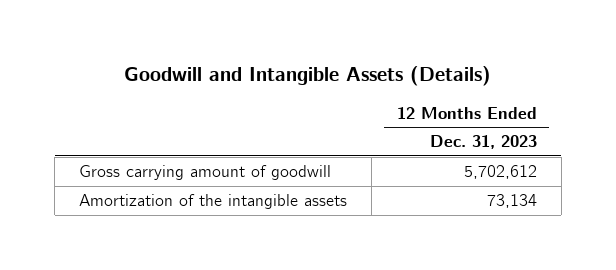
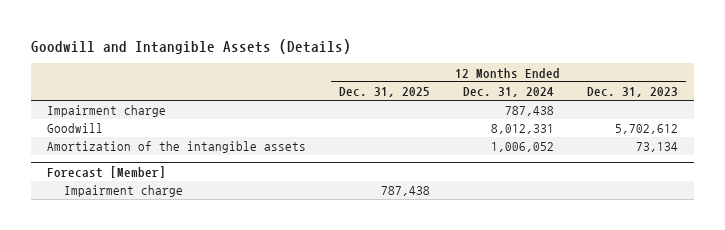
none -> [339,87,431,98] Dec. 31, 2025
none -> [462,87,554,98] Dec. 31, 2024
none -> [47,105,167,118] Impairment charge
[79,165,332,181] Gross carrying amount of goodwill -> [47,123,104,134] Goodwill
none -> [47,165,167,178] Forecast [Member]
none -> [63,185,183,198] Impairment charge

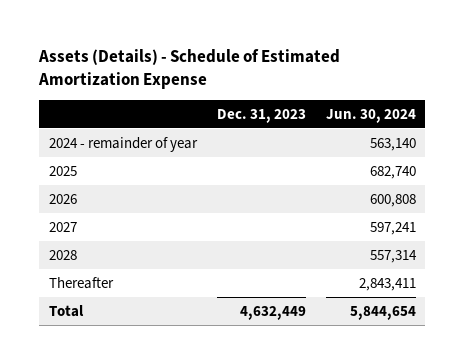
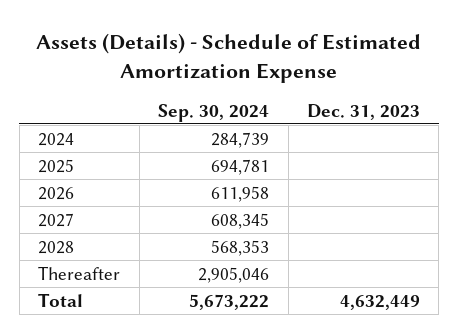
[325,108,416,123] Jun. 30, 2024 -> none
none -> [158,103,270,122] Sep. 30, 2024
[48,136,198,152] 2024 - remainder of year -> [38,132,75,146] 2024

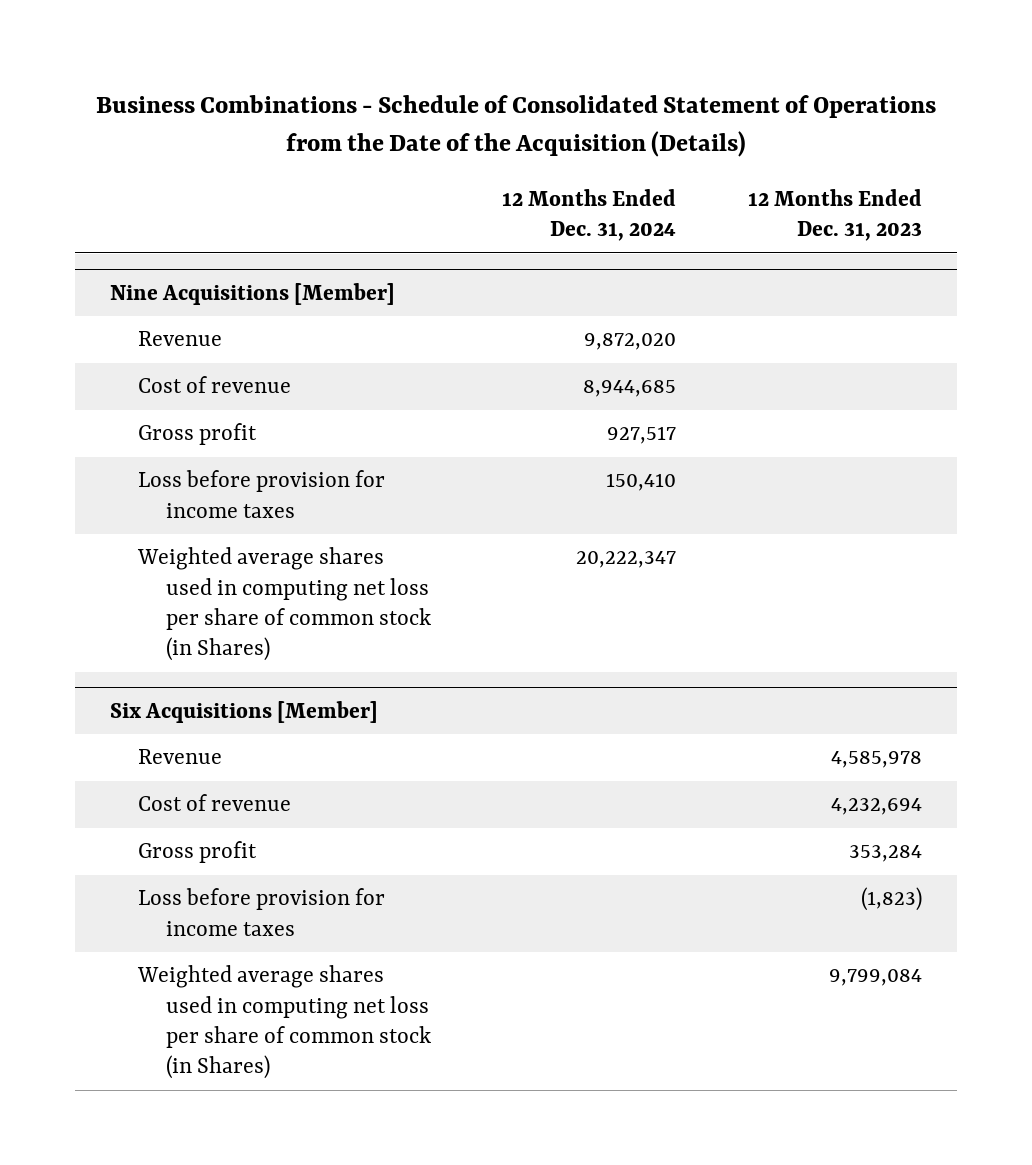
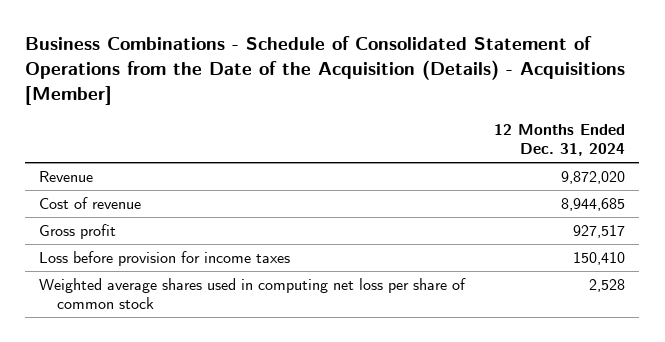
[95,94,936,157] Business Combinations - Schedule of Consolidated Statement of Operations from the Date of the Acquisition (Details) -> [25,36,626,105] Business Combinations - Schedule of Consolidated Statement of Operations from the Date of the Acquisition (Details) - Acquisitions [Member]
[747,188,922,241] 12 Months Ended Dec. 31, 2023 -> none
[110,282,396,305] Nine Acquisitions [Member] -> none
[110,700,379,723] Six Acquisitions [Member] -> none
[138,749,223,765] Revenue -> none
[138,794,292,812] Cost of revenue -> none
[138,841,258,864] Gross profit -> none
[138,888,386,936] Loss before provision for income taxes -> none
[137,965,431,1080] Weighted average shares used in computing net loss per share of common stock (in Shares) -> none
[137,547,431,662] Weighted average shares used in computing net loss per share of common stock (in Shares) -> [39,278,467,310] Weighted average shares used in computing net loss per share of common stock
[576,551,677,569] 20,222,347 -> [589,279,626,293] 2,528

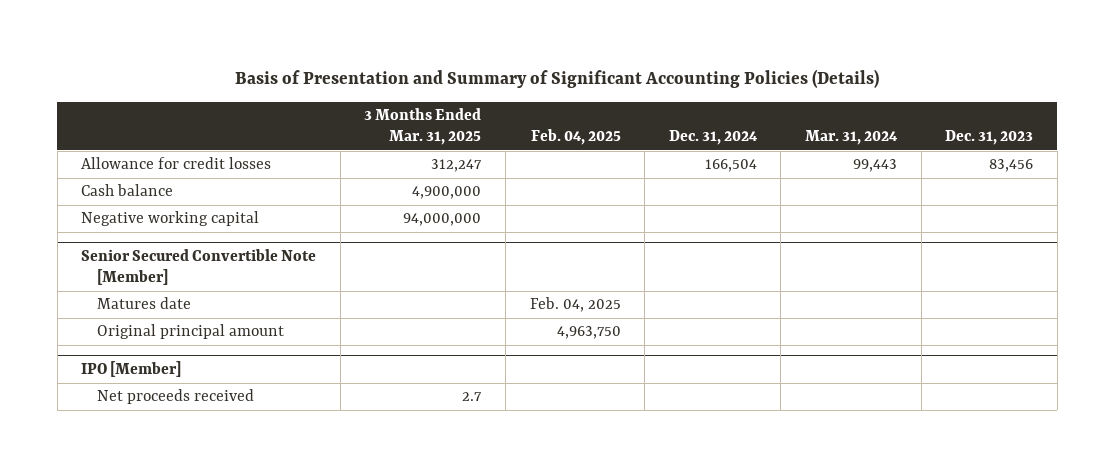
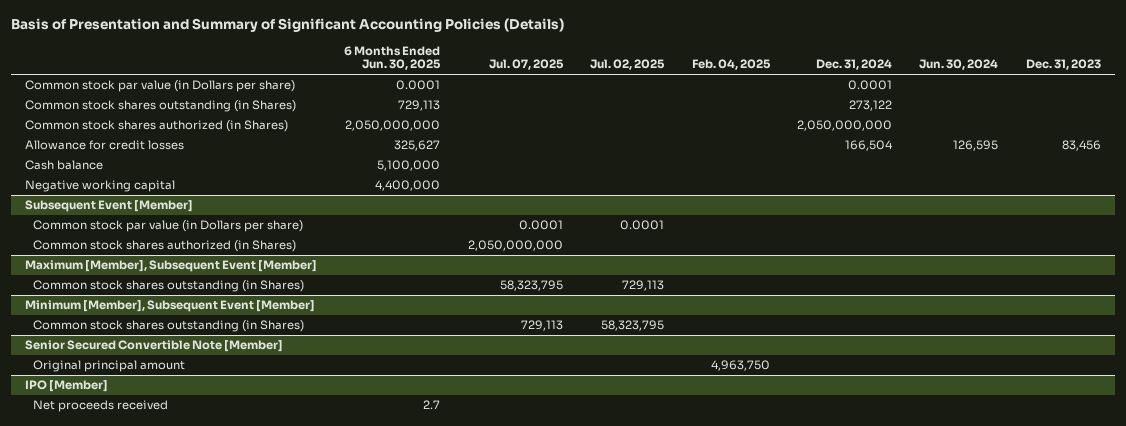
[364,108,482,146] 3 Months Ended Mar. 31, 2025 -> none
[805,130,899,146] Mar. 31, 2024 -> none
none -> [344,45,442,71] 6 Months Ended Jun. 30, 2025
none -> [488,59,564,71] Jul. 07, 2025
none -> [590,59,666,71] Jul. 02, 2025
none -> [919,59,999,71] Jun. 30, 2024
none -> [24,80,295,93] Common stock par value (in Dollars per share)
none -> [24,100,296,113] Common stock shares outstanding (in Shares)
none -> [24,120,288,133] Common stock shares authorized (in Shares)
none -> [24,200,193,213] Subsequent Event [Member]
none -> [33,220,304,233] Common stock par value (in Dollars per share)
none -> [33,240,297,253] Common stock shares authorized (in Shares)
none -> [24,260,317,273] Maximum [Member], Subsequent Event [Member]
none -> [33,280,305,293] Common stock shares outstanding (in Shares)
none -> [24,300,315,313] Minimum [Member], Subsequent Event [Member]
none -> [33,320,305,333] Common stock shares outstanding (in Shares)
[97,297,192,310] Matures date -> none

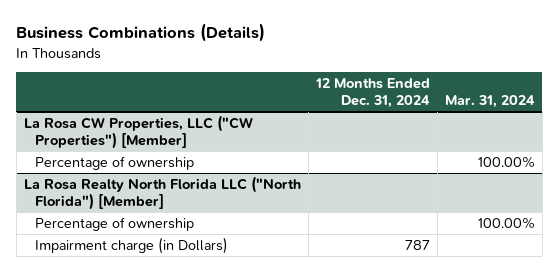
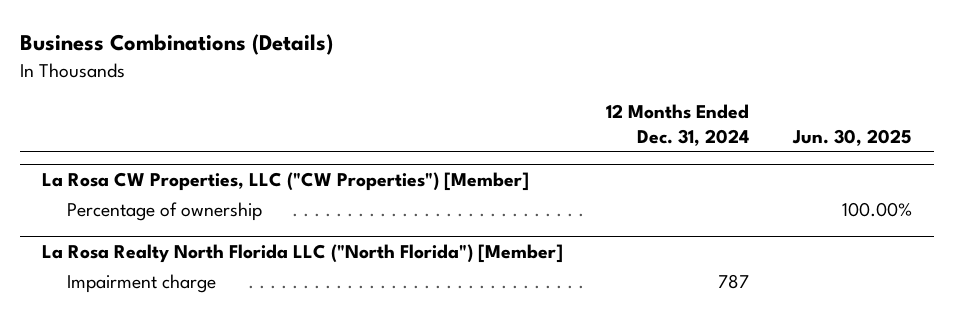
[444,95,535,109] Mar. 31, 2024 -> none
none -> [791,128,912,146] Jun. 30, 2025
[34,216,194,231] Percentage of ownership -> none
[34,236,228,254] Impairment charge (in Dollars) -> [66,273,216,293] Impairment charge

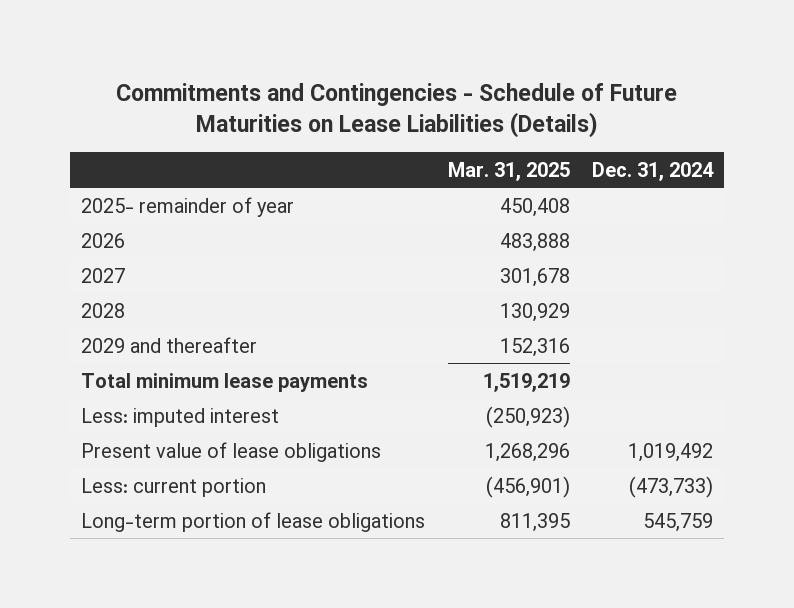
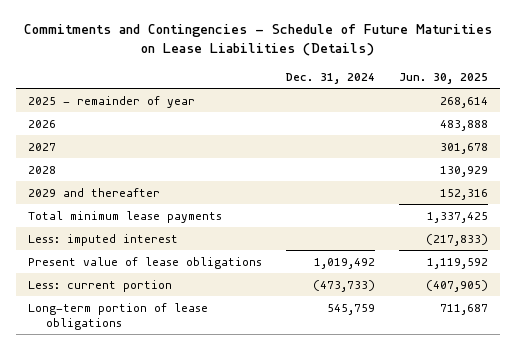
[447,161,570,181] Mar. 31, 2025 -> none
none -> [399,72,489,84] Jun. 30, 2025
[80,196,294,217] 2025- remainder of year -> [27,95,195,108] 2025 - remainder of year

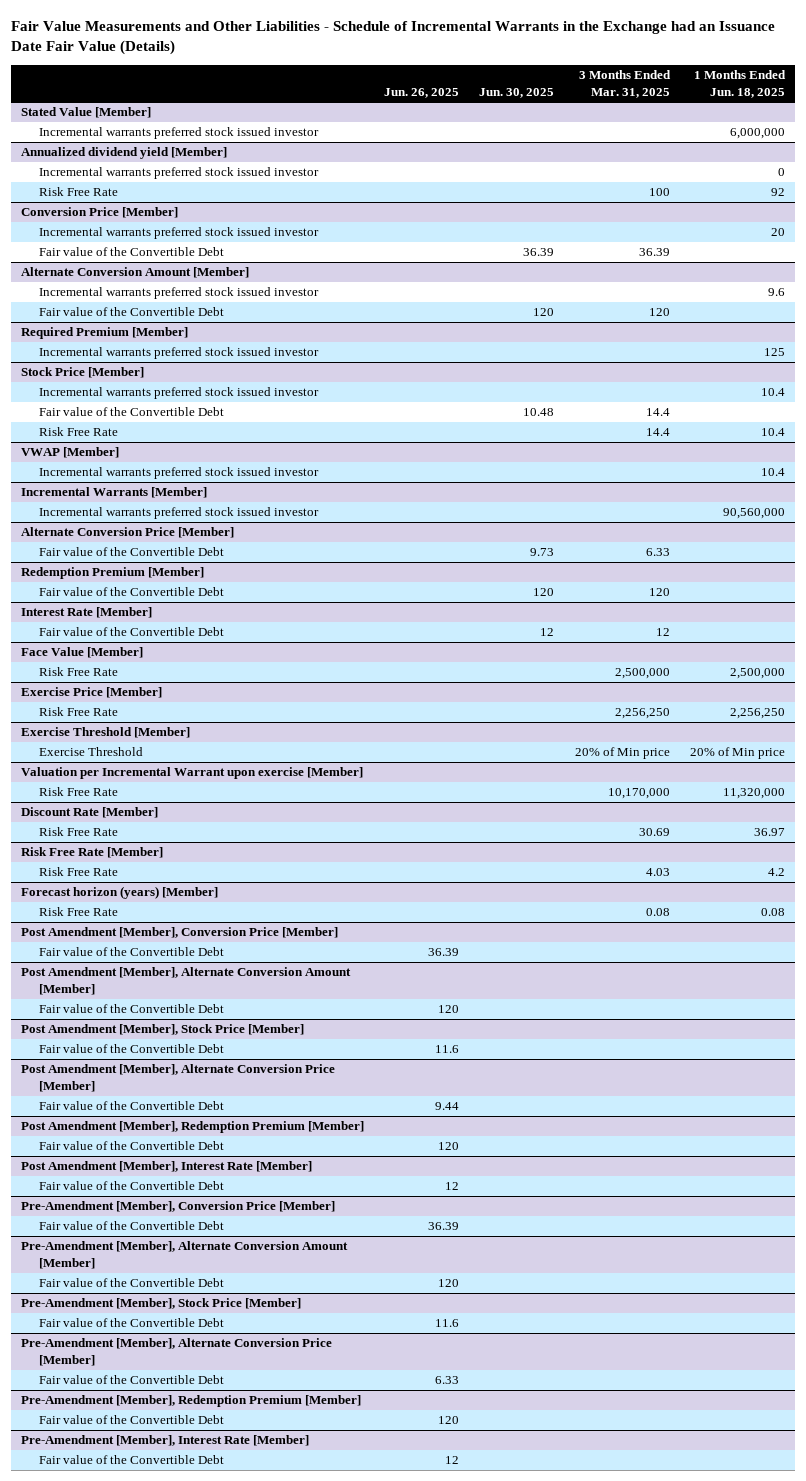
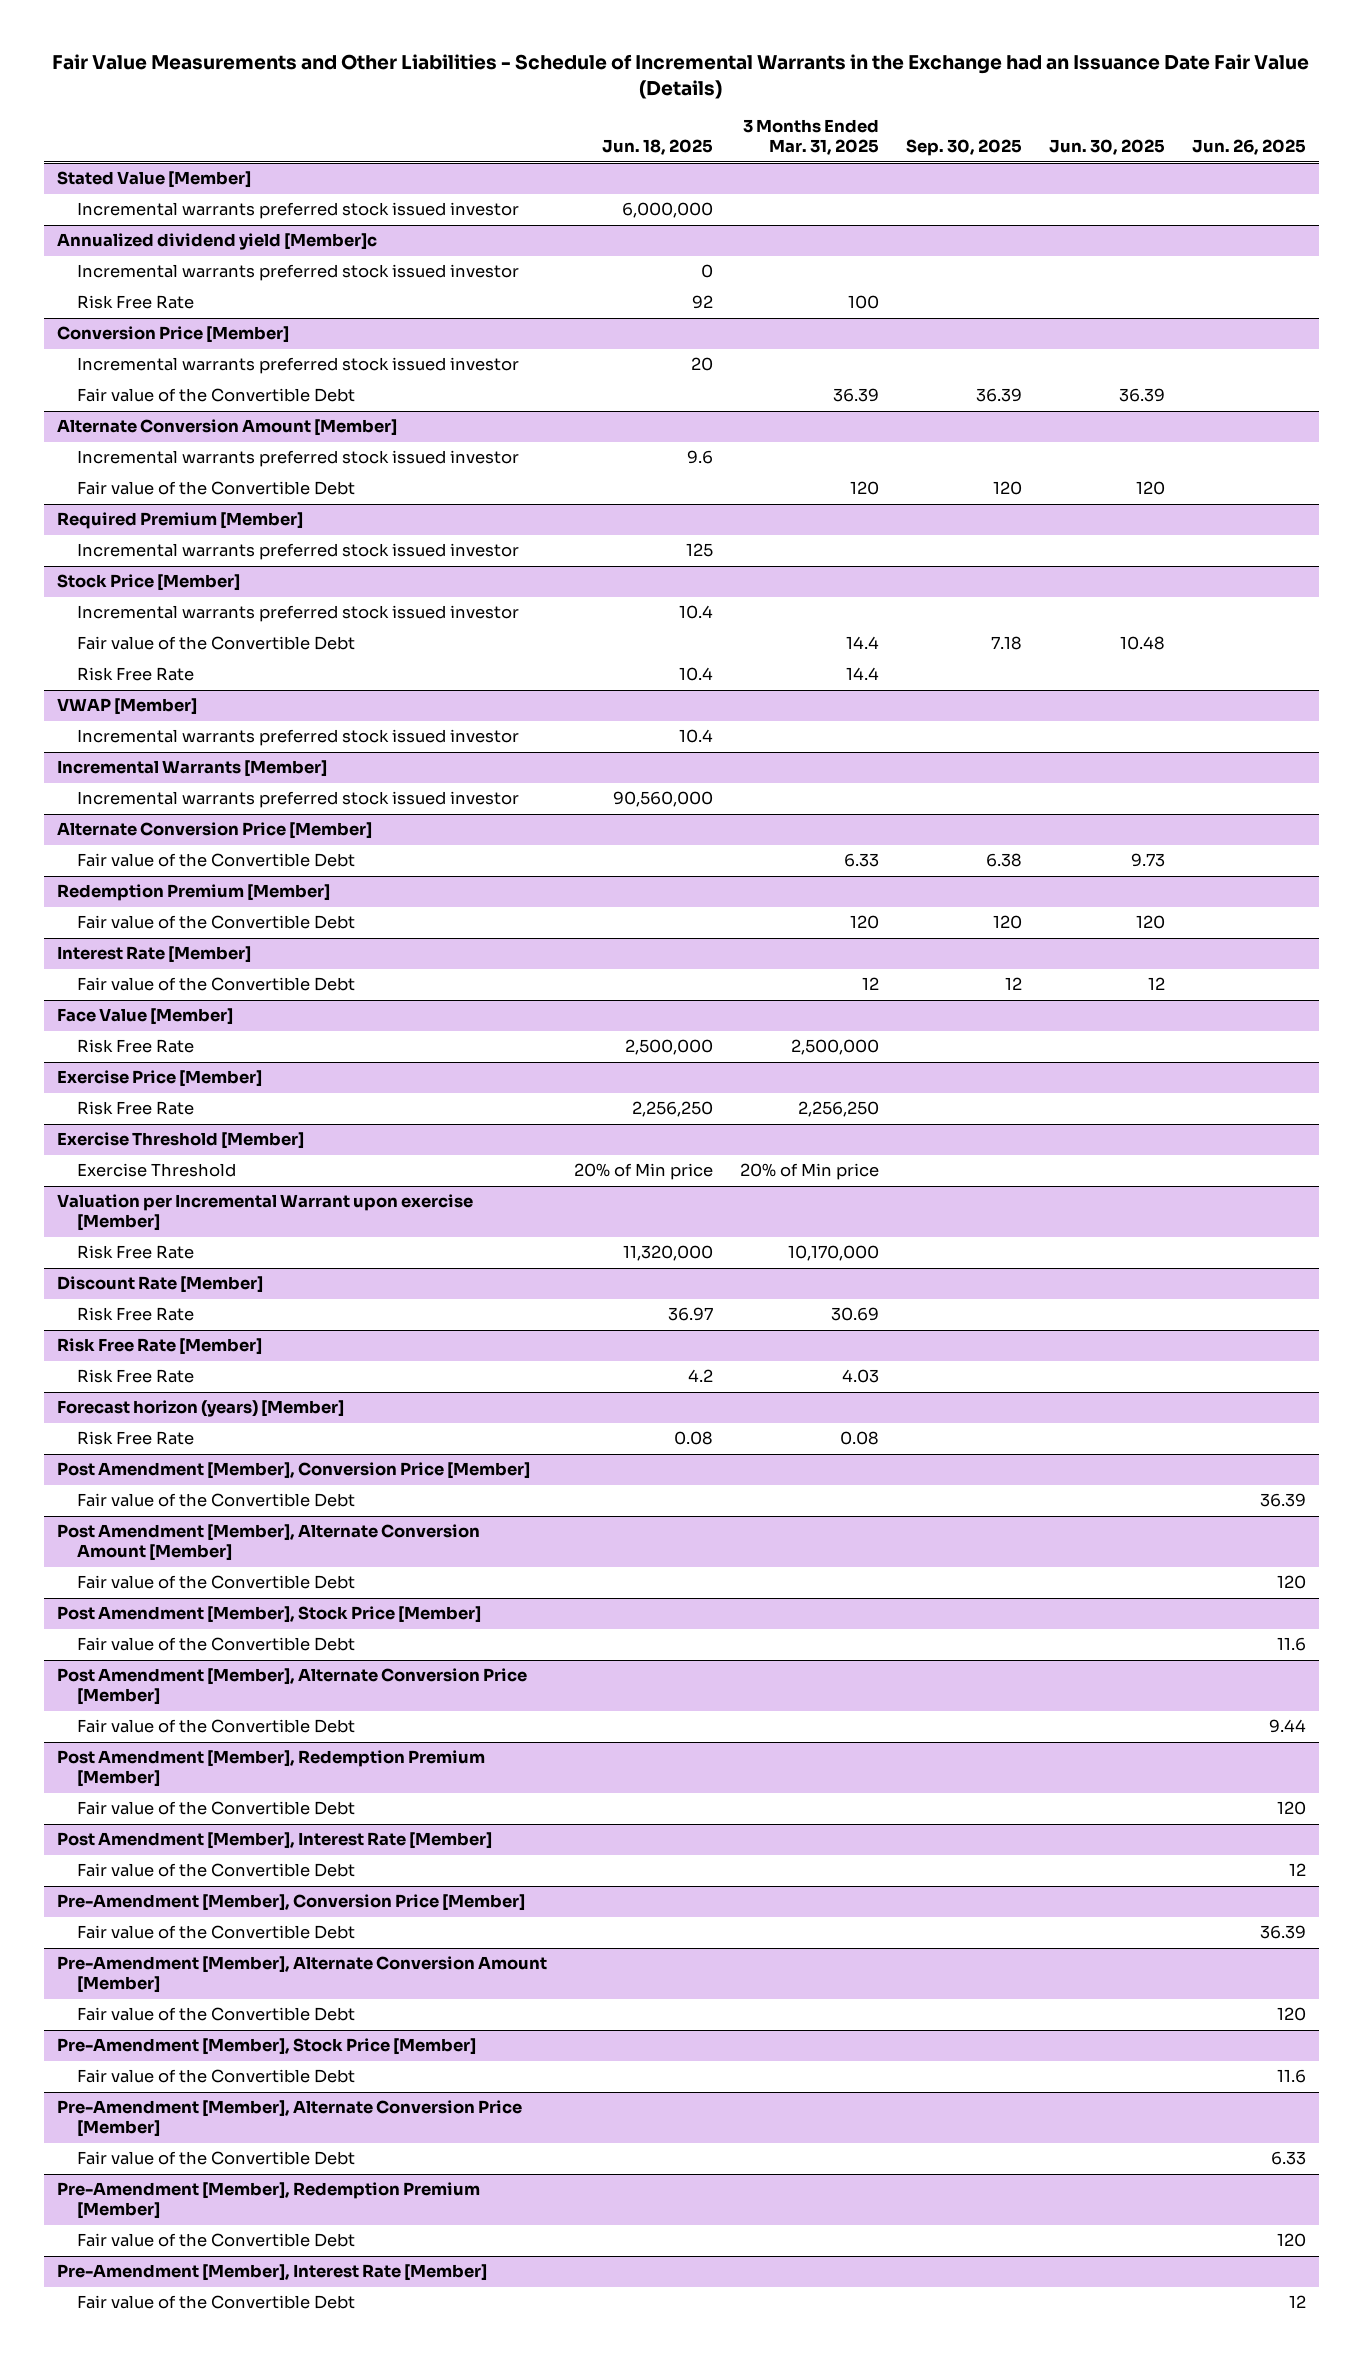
[693,69,786,98] 1 Months Ended Jun. 18, 2025 -> none
none -> [601,139,713,156] Jun. 18, 2025
none -> [905,139,1022,157] Sep. 30, 2025
[20,147,227,160] Annualized dividend yield [Member] -> [57,233,378,251] Annualized dividend yield [Member]c

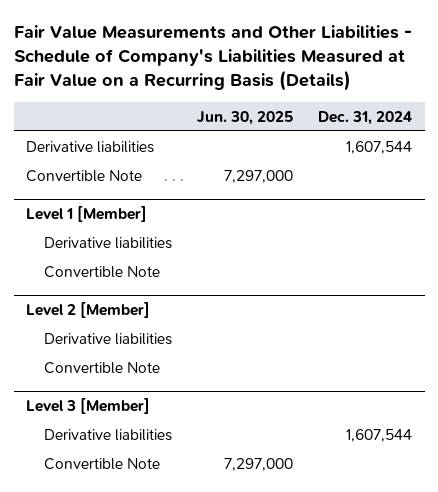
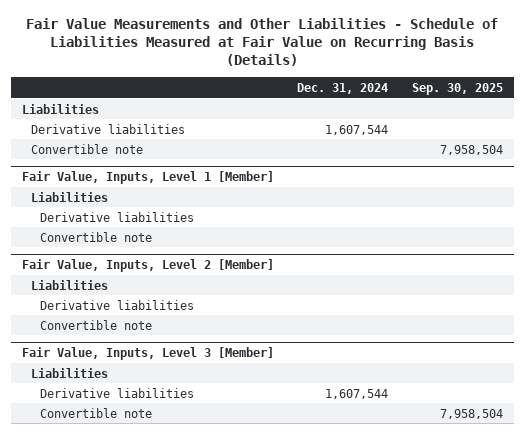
[13,24,412,92] Fair Value Measurements and Other Liabilities - Schedule of Company's Liabilities Measured at Fair Value on a Recurring Basis (Details) -> [26,17,499,67] Fair Value Measurements and Other Liabilities - Schedule of Liabilities Measured at Fair Value on Recurring Basis (Details)
[197,110,294,125] Jun. 30, 2025 -> none
none -> [411,82,503,95] Sep. 30, 2025
none -> [22,103,100,114] Liabilities
[26,169,143,182] Convertible Note -> [31,143,144,154] Convertible note
[26,206,148,223] Level 1 [Member] -> [22,170,275,184] Fair Value, Inputs, Level 1 [Member]
none -> [31,191,109,202] Liabilities
[43,265,160,278] Convertible Note -> [40,231,153,242] Convertible note
[26,302,151,319] Level 2 [Member] -> [22,258,275,272] Fair Value, Inputs, Level 2 [Member]
none -> [31,279,109,290] Liabilities
[43,361,160,374] Convertible Note -> [40,319,153,330] Convertible note
[26,398,151,415] Level 3 [Member] -> [22,346,275,360] Fair Value, Inputs, Level 3 [Member]
none -> [31,367,109,378] Liabilities
[43,457,160,470] Convertible Note -> [40,407,153,418] Convertible note

